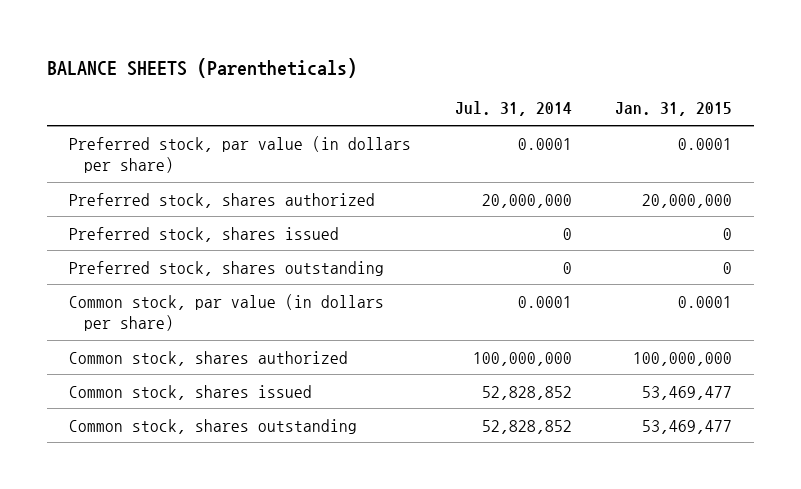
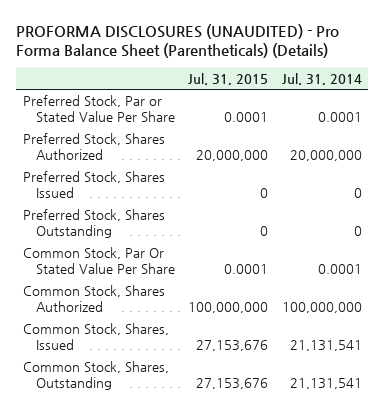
[47,57,358,78] BALANCE SHEETS (Parentheticals) -> [16,23,340,58] PROFORMA DISCLOSURES (UNAUDITED) - Pro Forma Balance Sheet (Parentheticals) (Details)
[615,102,733,117] Jan. 31, 2015 -> none
none -> [188,72,269,85] Jul. 31, 2015
[69,135,412,174] Preferred stock, par value (in dollars per share) -> [23,95,175,123] Preferred Stock, Par or Stated Value Per Share
[69,192,376,208] Preferred stock, shares authorized -> [23,133,166,161] Preferred Stock, Shares Authorized
[69,226,340,242] Preferred stock, shares issued -> [23,171,166,199] Preferred Stock, Shares Issued
[69,260,385,276] Preferred stock, shares outstanding -> [23,209,166,239] Preferred Stock, Shares Outstanding
[69,293,385,332] Common stock, par value (in dollars per share) -> [23,247,175,275] Common Stock, Par Or Stated Value Per Share
[69,350,349,366] Common stock, shares authorized -> [23,285,166,313] Common Stock, Shares Authorized
[69,384,313,400] Common stock, shares issued -> [23,323,170,351] Common Stock, Shares, Issued
[481,385,572,400] 52,828,852 -> [289,340,362,352] 21,131,541
[69,418,358,434] Common stock, shares outstanding -> [23,361,170,391] Common Stock, Shares, Outstanding
[481,419,572,434] 52,828,852 -> [289,378,362,390] 21,131,541

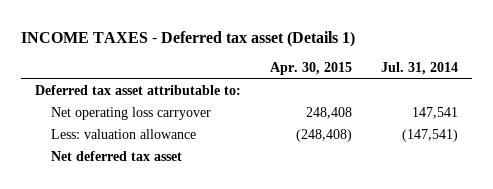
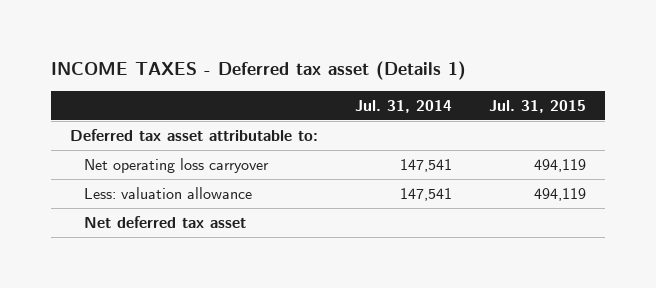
[269,62,352,76] Apr. 30, 2015 -> none
none -> [489,100,587,114] Jul. 31, 2015
[401,129,458,143] (147,541) -> [399,187,452,201] 147,541

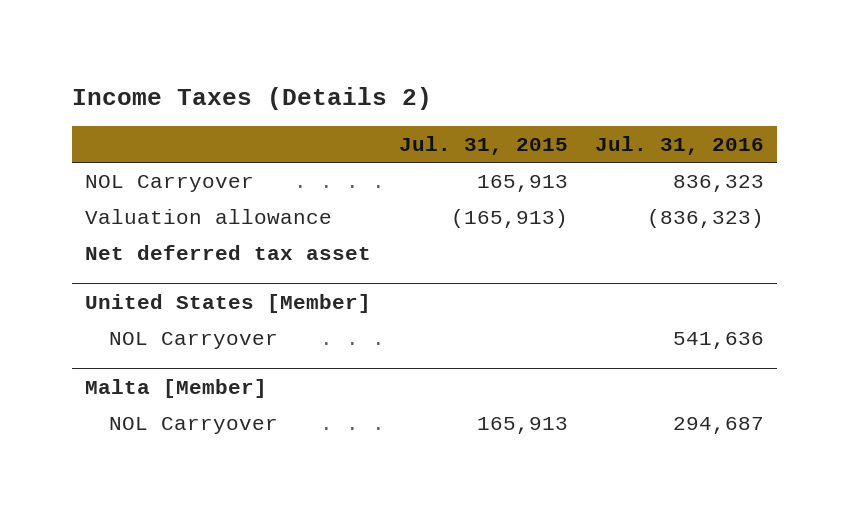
[50,61,466,81] INCOME TAXES - Deferred tax asset (Details 1) -> [71,86,432,110] Income Taxes (Details 2)
[354,100,452,114] Jul. 31, 2014 -> none
none -> [594,136,764,156] Jul. 31, 2016
[69,128,318,141] Deferred tax asset attributable to: -> none
[83,157,269,173] Net operating loss carryover -> [85,175,255,193] NOL Carryover
[534,158,587,172] 494,119 -> [476,175,568,193] 165,913
[83,186,252,199] Less: valuation allowance -> [85,209,333,225] Valuation allowance
[534,187,587,201] 494,119 -> [450,209,568,229] (165,913)
none -> [85,293,372,313] United States [Member]
none -> [108,332,278,350] NOL Carryover
none -> [85,378,268,398] Malta [Member]
none -> [108,417,278,435] NOL Carryover

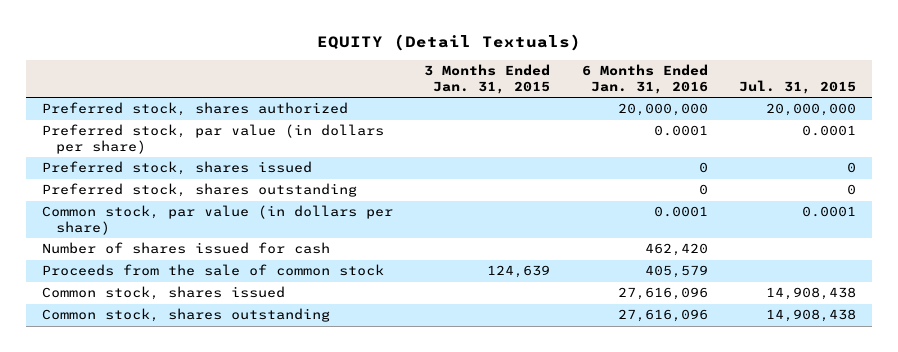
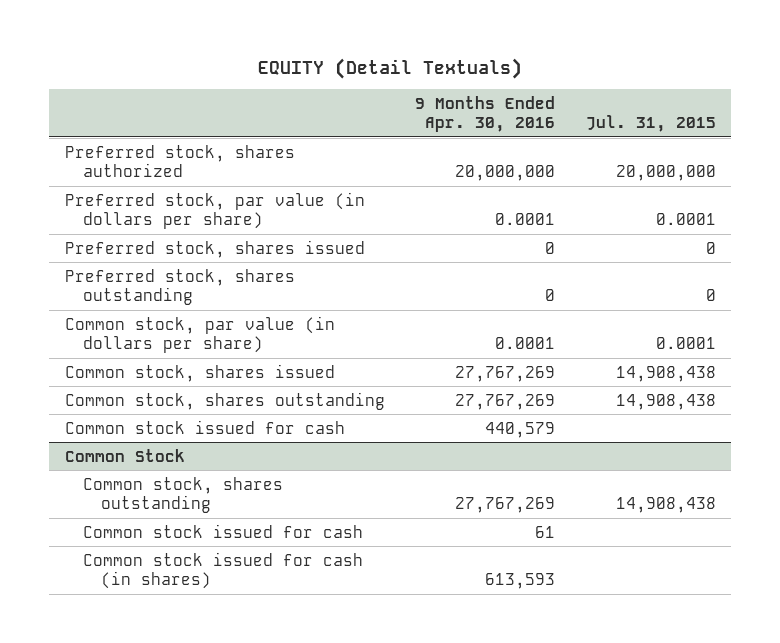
[424,64,551,94] 3 Months Ended Jan. 31, 2015 -> none
[581,64,708,94] 6 Months Ended Jan. 31, 2016 -> none
none -> [415,95,556,133] 9 Months Ended Apr. 30, 2016
[41,242,330,255] Number of shares issued for cash -> none
[41,264,384,277] Proceeds from the sale of common stock -> none
none -> [64,419,345,434] Common stock issued for cash
none -> [64,448,185,462] Common Stock
none -> [83,476,284,513] Common stock, shares outstanding
none -> [83,523,364,538] Common stock issued for cash
none -> [83,551,364,589] Common stock issued for cash (in shares)

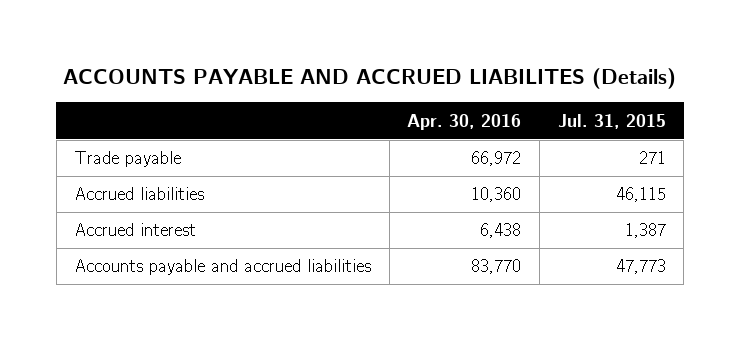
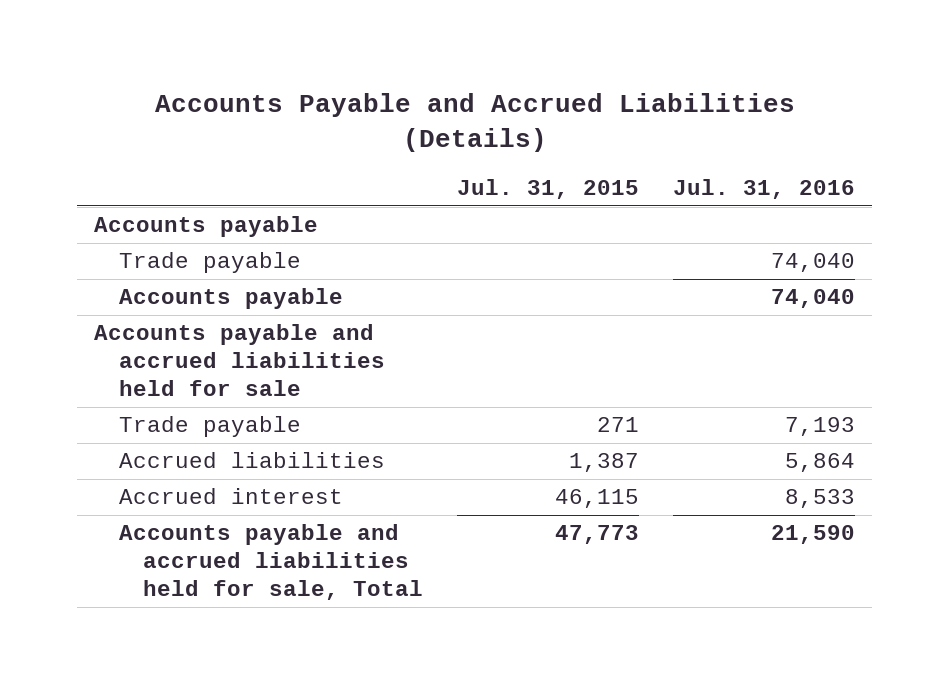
[62,68,676,90] ACCOUNTS PAYABLE AND ACCRUED LIABILITES (Details) -> [154,93,795,153] Accounts Payable and Accrued Liabilities (Details)
[407,113,522,130] Apr. 30, 2016 -> none
none -> [672,178,855,199] Jul. 31, 2016
none -> [94,216,319,238] Accounts payable
none -> [118,252,301,274] Trade payable
none -> [118,288,343,310] Accounts payable
none -> [94,324,385,397] Accounts payable and accrued liabilities held for sale
[615,187,666,203] 46,115 -> [569,453,640,473] 1,387
[624,223,666,239] 1,387 -> [555,489,640,509] 46,115
[74,259,372,276] Accounts payable and accrued liabilities -> [118,524,424,601] Accounts payable and accrued liabilities held for sale, Total

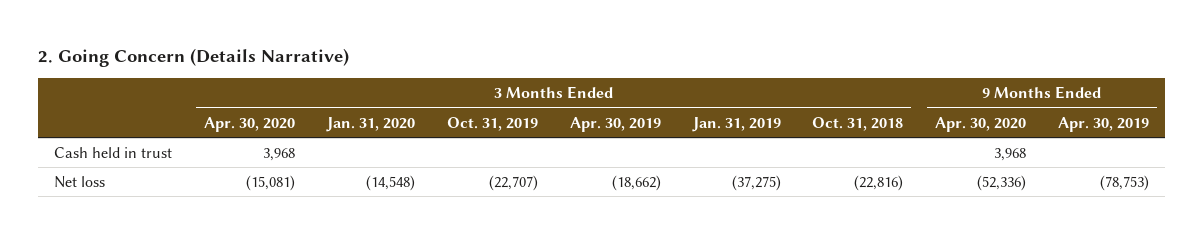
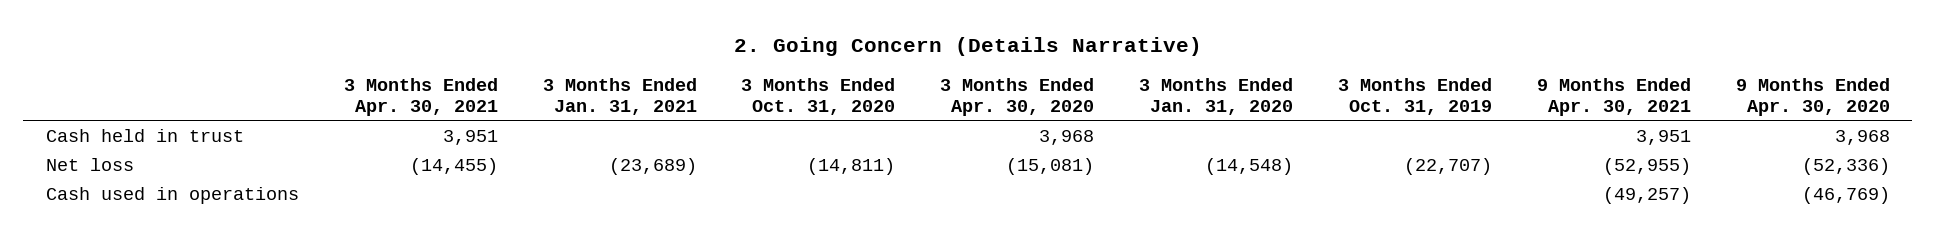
[569,116,661,132] Apr. 30, 2019 -> none
[691,116,781,132] Jan. 31, 2019 -> none
[812,116,904,131] Oct. 31, 2018 -> none
[1058,116,1150,132] Apr. 30, 2019 -> none
none -> [343,77,498,117] 3 Months Ended Apr. 30, 2021
none -> [542,77,697,116] 3 Months Ended Jan. 31, 2021
none -> [741,77,896,116] 3 Months Ended Oct. 31, 2020
none -> [1536,77,1691,117] 9 Months Ended Apr. 30, 2021
none -> [45,187,299,205] Cash used in operations

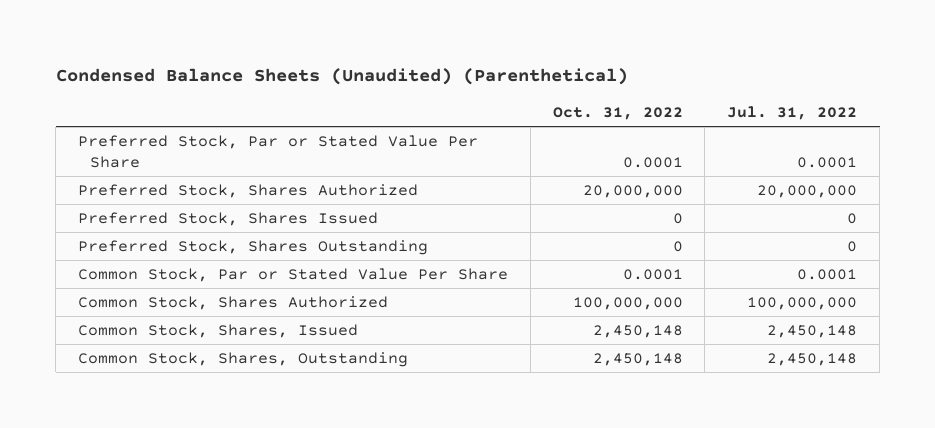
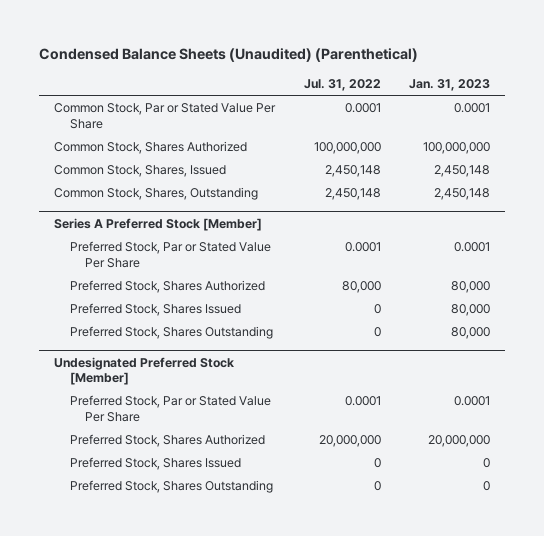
[552,106,683,120] Oct. 31, 2022 -> none
none -> [409,79,491,92] Jan. 31, 2023
[78,135,479,168] Preferred Stock, Par or Stated Value Per Share -> none
[78,184,419,199] Preferred Stock, Shares Authorized -> none
[78,212,379,227] Preferred Stock, Shares Issued -> none
[78,240,429,256] Preferred Stock, Shares Outstanding -> none
none -> [53,217,262,231] Series A Preferred Stock [Member]
none -> [69,241,271,268] Preferred Stock, Par or Stated Value Per Share
none -> [69,280,265,294] Preferred Stock, Shares Authorized
none -> [69,303,241,317] Preferred Stock, Shares Issued
none -> [69,326,273,340] Preferred Stock, Shares Outstanding
none -> [53,356,234,386] Undesignated Preferred Stock [Member]
none -> [69,395,271,422] Preferred Stock, Par or Stated Value Per Share
none -> [69,434,265,448] Preferred Stock, Shares Authorized
none -> [69,457,241,471] Preferred Stock, Shares Issued
none -> [69,480,273,494] Preferred Stock, Shares Outstanding

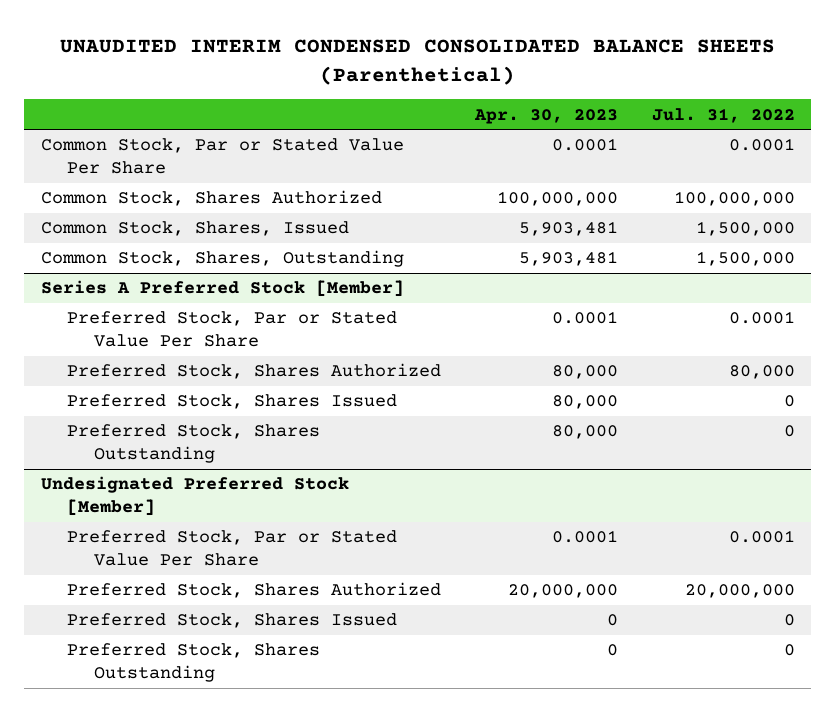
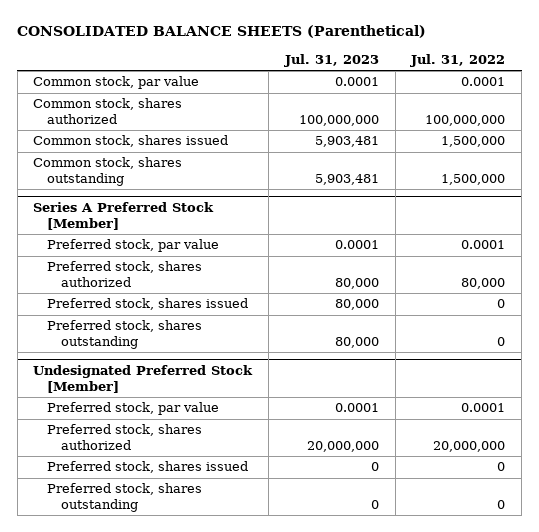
[59,39,775,86] UNAUDITED INTERIM CONDENSED CONSOLIDATED BALANCE SHEETS (Parenthetical) -> [17,25,427,39] CONSOLIDATED BALANCE SHEETS (Parenthetical)
[473,108,618,124] Apr. 30, 2023 -> none
none -> [283,54,379,68] Jul. 31, 2023
[40,138,404,175] Common Stock, Par or Stated Value Per Share -> [33,76,200,90] Common stock, par value
[40,190,382,207] Common Stock, Shares Authorized -> [33,98,183,125] Common stock, shares authorized
[40,221,349,237] Common Stock, Shares, Issued -> [33,135,229,148] Common stock, shares issued
[40,250,404,268] Common Stock, Shares, Outstanding -> [33,157,183,187] Common stock, shares outstanding
[67,311,398,348] Preferred Stock, Par or Stated Value Per Share -> [47,239,220,253] Preferred stock, par value
[67,363,442,380] Preferred Stock, Shares Authorized -> [47,261,203,288] Preferred stock, shares authorized
[67,394,398,410] Preferred Stock, Shares Issued -> [47,298,249,311] Preferred stock, shares issued
[67,424,321,464] Preferred Stock, Shares Outstanding -> [47,320,203,350] Preferred stock, shares outstanding
[67,530,398,567] Preferred Stock, Par or Stated Value Per Share -> [47,402,220,416] Preferred stock, par value
[67,582,442,599] Preferred Stock, Shares Authorized -> [47,424,203,451] Preferred stock, shares authorized
[67,613,398,629] Preferred Stock, Shares Issued -> [47,461,249,474] Preferred stock, shares issued
[67,643,321,683] Preferred Stock, Shares Outstanding -> [47,483,203,513] Preferred stock, shares outstanding

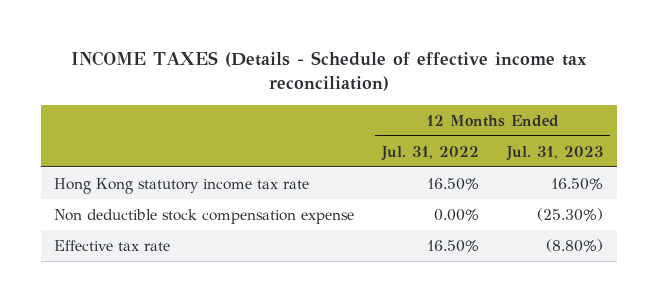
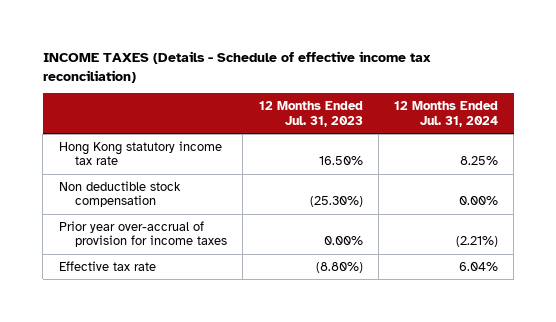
[381,145,480,161] Jul. 31, 2022 -> none
none -> [393,101,498,127] 12 Months Ended Jul. 31, 2024
[54,208,355,224] Non deductible stock compensation expense -> [58,180,181,208] Non deductible stock compensation
none -> [58,220,228,248] Prior year over-accrual of provision for income taxes

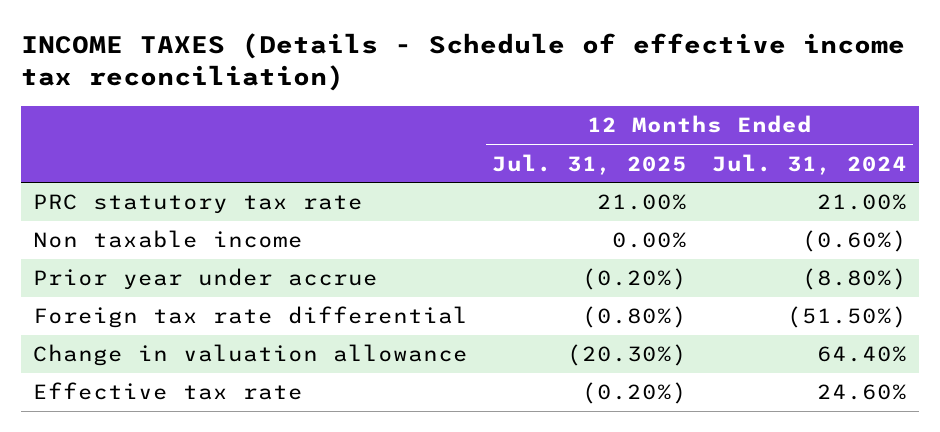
[258,101,363,127] 12 Months Ended Jul. 31, 2023 -> none
none -> [492,153,688,175] Jul. 31, 2025
[58,180,181,208] Non deductible stock compensation -> none
[58,220,228,248] Prior year over-accrual of provision for income taxes -> none
none -> [32,194,363,215] PRC statutory tax rate
none -> [32,230,303,249] Non taxable income
none -> [32,268,378,291] Prior year under accrue
[58,140,222,166] Hong Kong statutory income tax rate -> [32,306,468,329] Foreign tax rate differential
[459,156,498,166] 8.25% -> [786,306,907,329] (51.50%)
none -> [32,344,468,367] Change in valuation allowance
[458,261,498,271] 6.04% -> [816,384,907,401] 24.60%

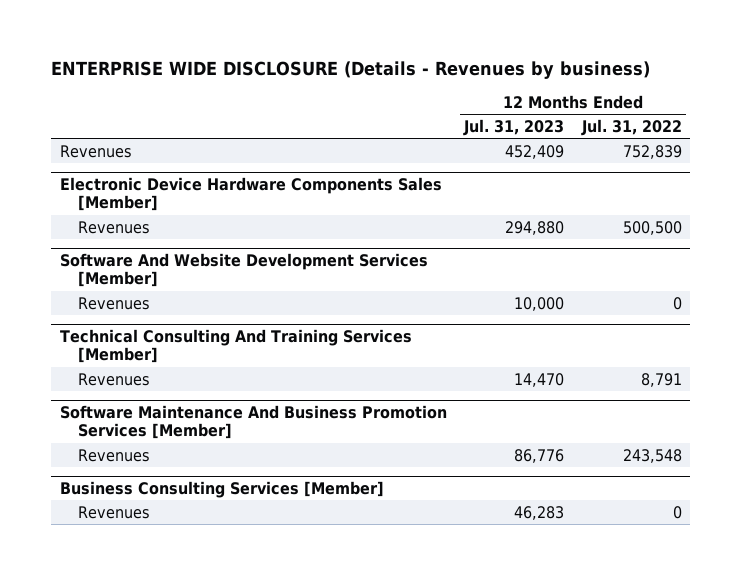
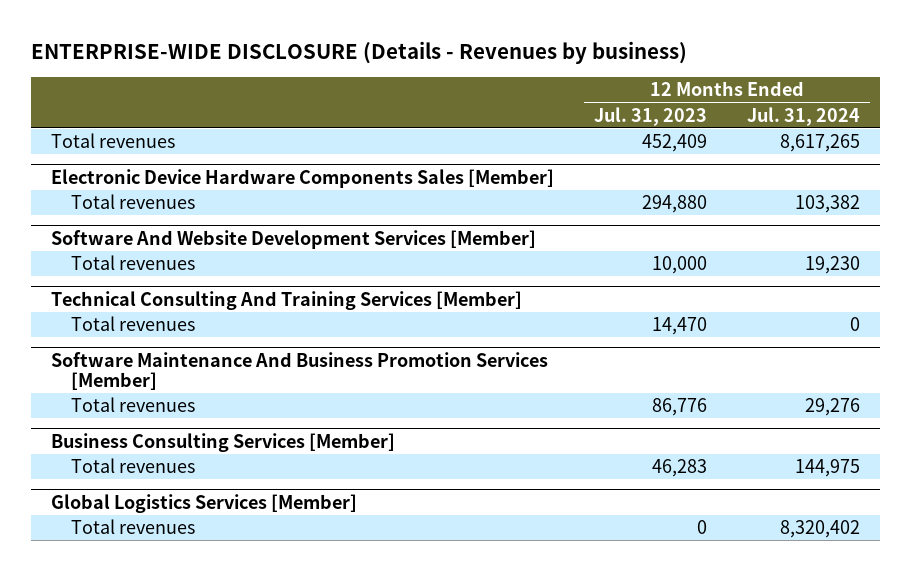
[50,60,650,79] ENTERPRISE WIDE DISCLOSURE (Details - Revenues by business) -> [31,41,688,65] ENTERPRISE-WIDE DISCLOSURE (Details - Revenues by business)
[580,118,682,136] Jul. 31, 2022 -> none
none -> [747,106,861,126] Jul. 31, 2024
[59,144,132,158] Revenues -> [51,133,176,149] Total revenues
[78,220,151,234] Revenues -> [71,194,196,210] Total revenues
[78,296,151,310] Revenues -> [71,255,196,271] Total revenues
[78,372,151,386] Revenues -> [71,316,196,332] Total revenues
[78,448,151,462] Revenues -> [71,397,196,413] Total revenues
[78,505,151,519] Revenues -> [71,458,196,474] Total revenues
none -> [51,493,358,513] Global Logistics Services [Member]
none -> [71,519,196,535] Total revenues

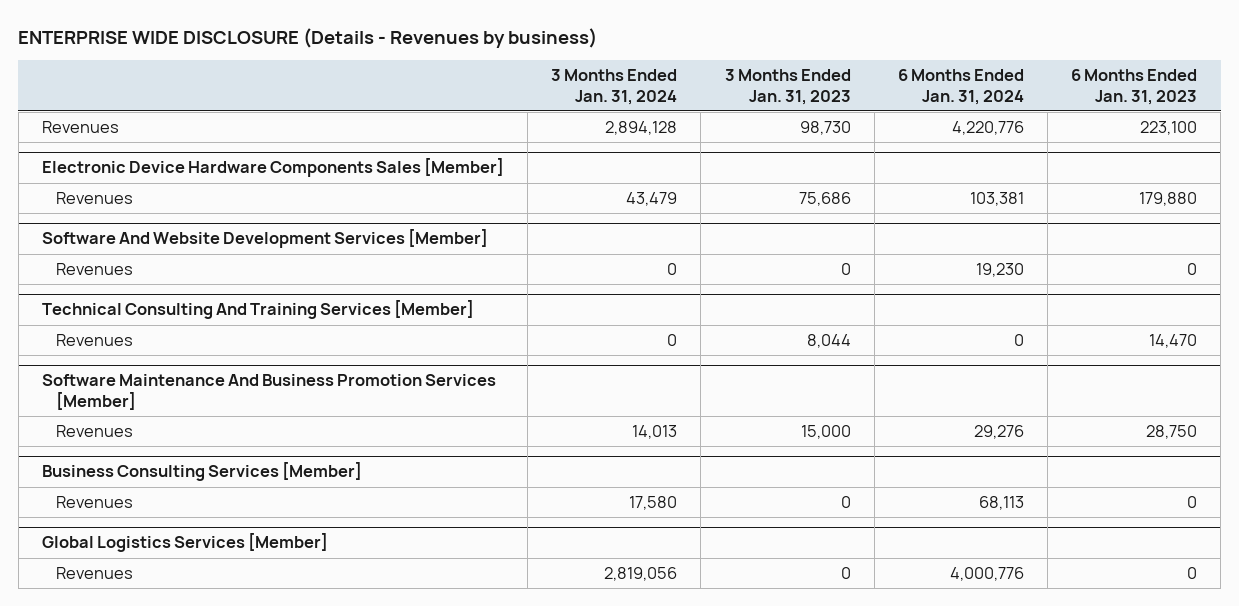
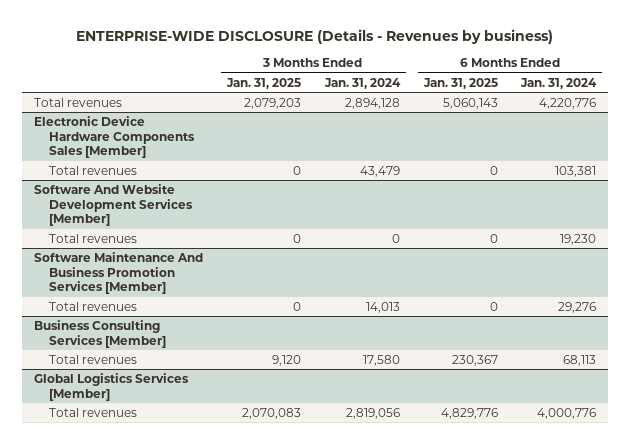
[18,27,598,48] ENTERPRISE WIDE DISCLOSURE (Details - Revenues by business) -> [76,29,554,45] ENTERPRISE-WIDE DISCLOSURE (Details - Revenues by business)
[724,68,851,105] 3 Months Ended Jan. 31, 2023 -> none
[1071,68,1198,105] 6 Months Ended Jan. 31, 2023 -> none
none -> [226,77,302,89] Jan. 31, 2025
none -> [422,77,498,89] Jan. 31, 2025
[41,121,119,134] Revenues -> [34,97,123,107] Total revenues
[56,192,134,205] Revenues -> [49,165,138,175] Total revenues
[41,300,474,320] Technical Consulting And Training Services [Member] -> none
[56,334,134,347] Revenues -> none
[56,263,134,276] Revenues -> [49,233,138,243] Total revenues
[56,425,134,438] Revenues -> [49,301,138,311] Total revenues
[56,496,134,509] Revenues -> [49,354,138,364] Total revenues
[56,567,134,580] Revenues -> [49,407,138,417] Total revenues

